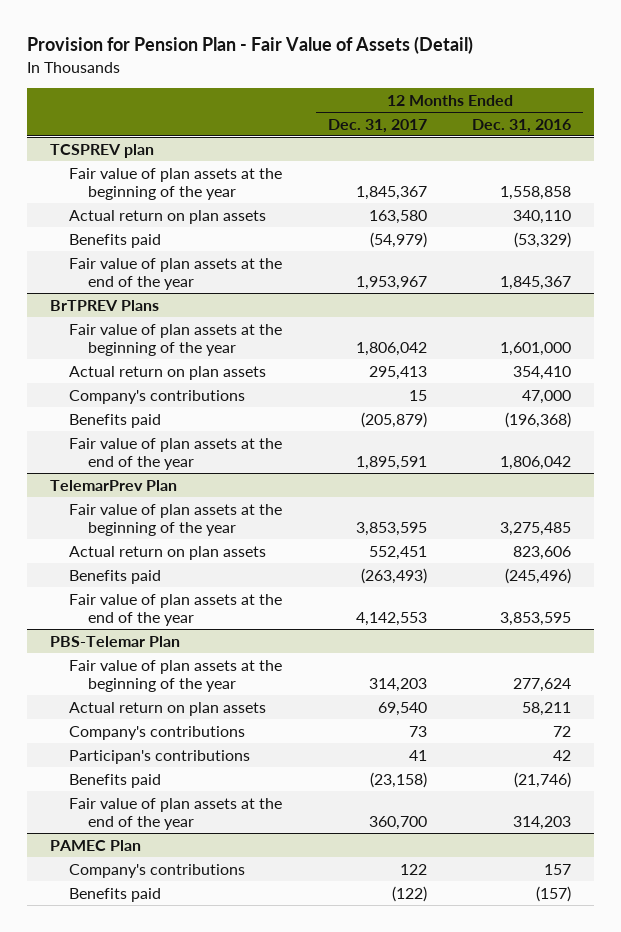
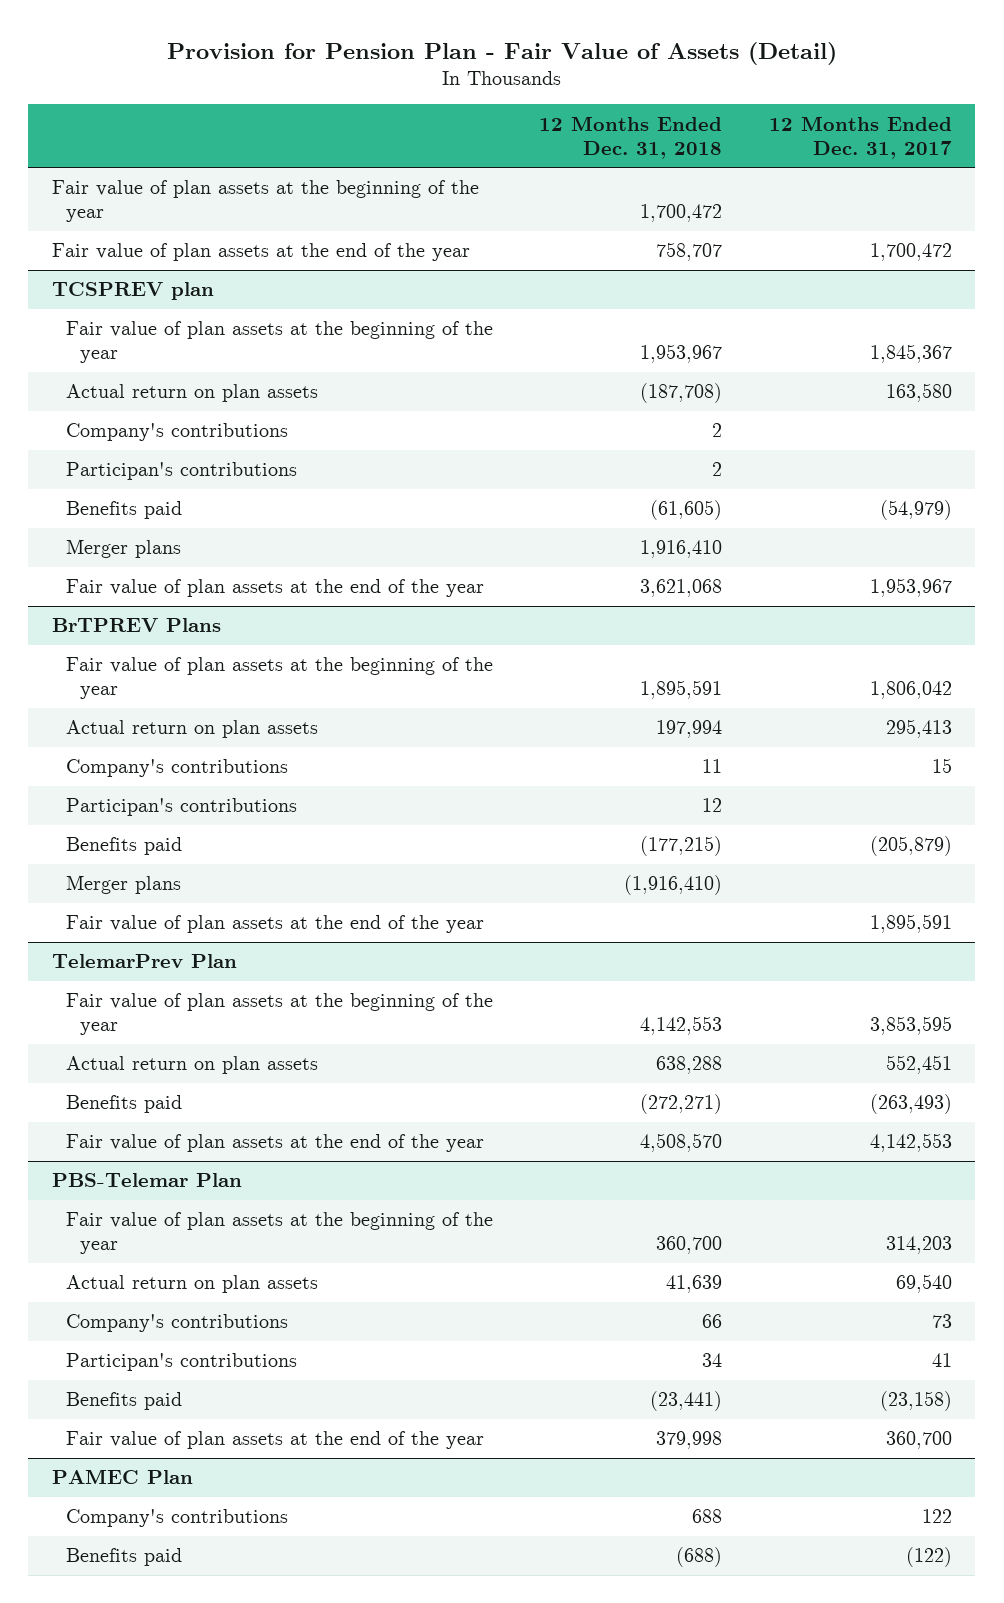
[472,118,572,133] Dec. 31, 2016 -> none
none -> [539,115,723,159] 12 Months Ended Dec. 31, 2018
none -> [51,180,479,223] Fair value of plan assets at the beginning of the year
none -> [51,243,470,262] Fair value of plan assets at the end of the year
none -> [65,423,288,442] Company's contributions
none -> [65,462,297,481] Participan's contributions
none -> [65,539,181,559] Merger plans
none -> [65,798,297,817] Participan's contributions
none -> [65,875,181,895] Merger plans

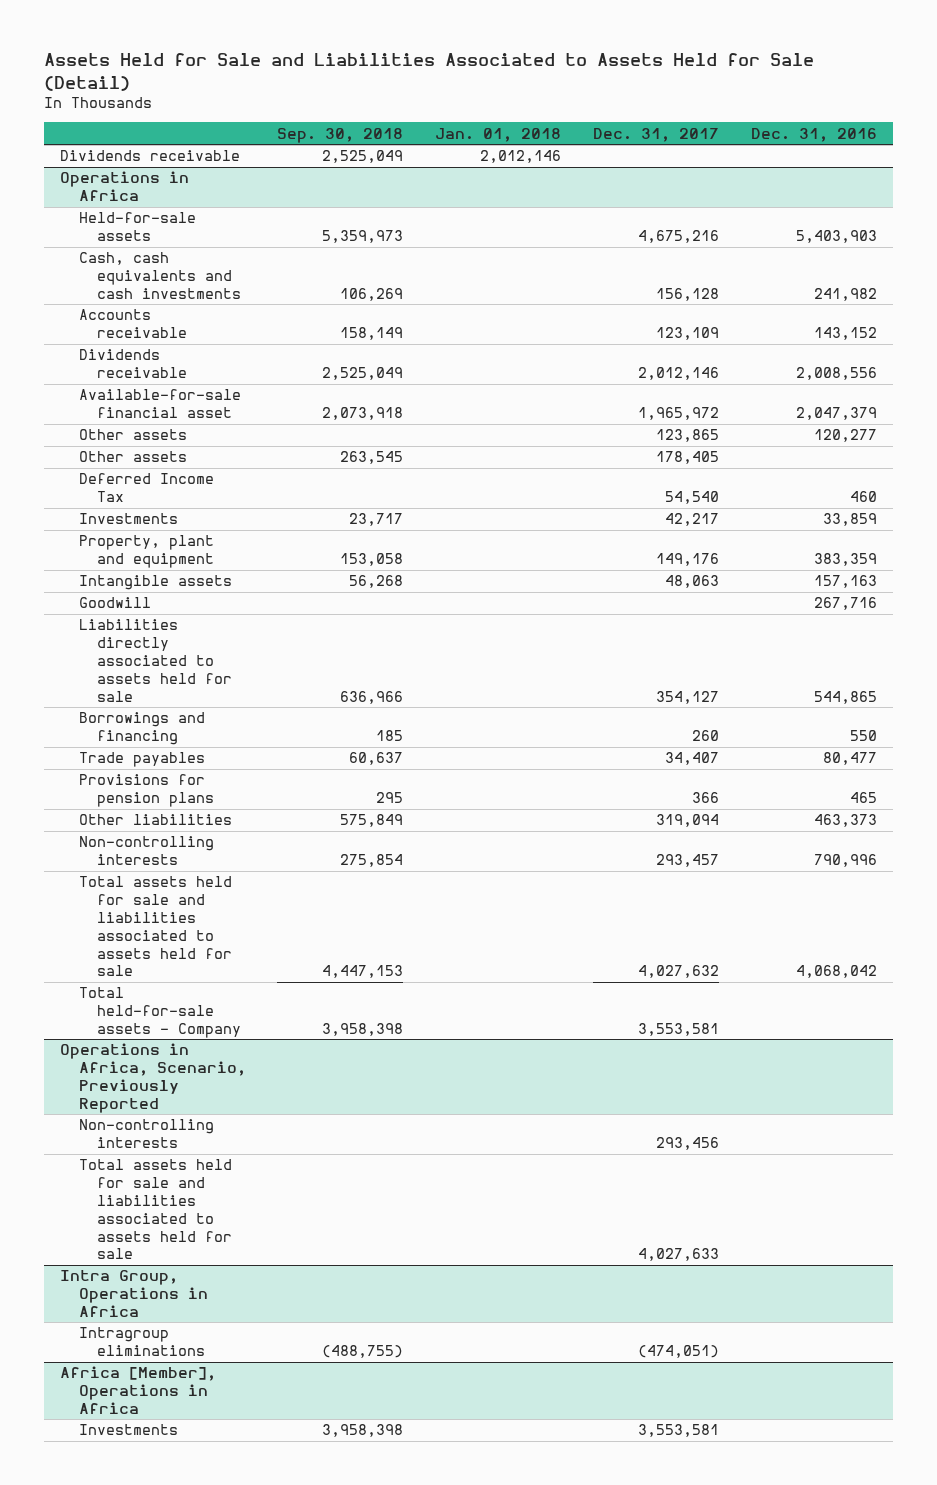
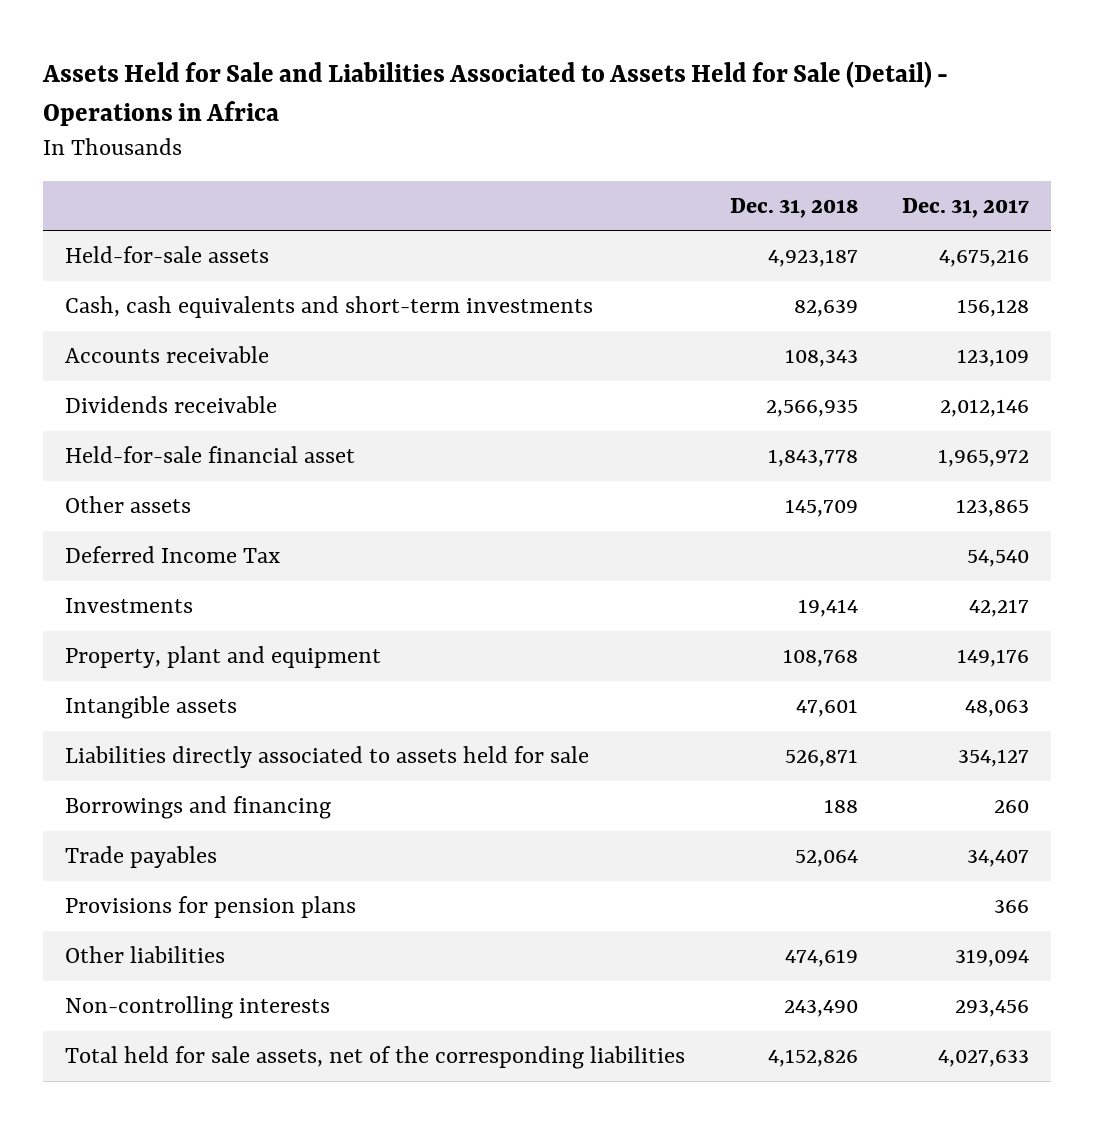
[44,53,815,91] Assets Held for Sale and Liabilities Associated to Assets Held for Sale (Detail) -> [41,61,948,127] Assets Held for Sale and Liabilities Associated to Assets Held for Sale (Detail) - Operations in Africa
[277,127,404,143] Sep. 30, 2018 -> none
[435,127,562,142] Jan. 01, 2018 -> none
[750,127,877,142] Dec. 31, 2016 -> none
none -> [729,197,858,218] Dec. 31, 2018
[60,150,241,162] Dividends receivable -> none
[60,171,190,202] Operations in Africa -> none
[78,252,242,299] Cash, cash equivalents and cash investments -> [65,296,594,319] Cash, cash equivalents and short-term investments
[78,389,241,419] Available-for-sale financial asset -> [65,446,356,464] Held-for-sale financial asset
[78,451,187,463] Other assets -> none
[78,597,151,609] Goodwill -> none
[78,836,214,866] Non-controlling interests -> none
[78,876,233,977] Total assets held for sale and liabilities associated to assets held for sale -> none
[78,987,242,1038] Total held-for-sale assets - Company -> none
[60,1043,246,1113] Operations in Africa, Scenario, Previously Reported -> none
[60,1270,208,1317] Intra Group, Operations in Africa -> none
[78,1327,206,1357] Intragroup eliminations -> none
[60,1366,217,1414] Africa [Member], Operations in Africa -> none
[78,1424,178,1436] Investments -> none
[78,1159,233,1260] Total assets held for sale and liabilities associated to assets held for sale -> [65,1046,686,1070] Total held for sale assets, net of the corresponding liabilities

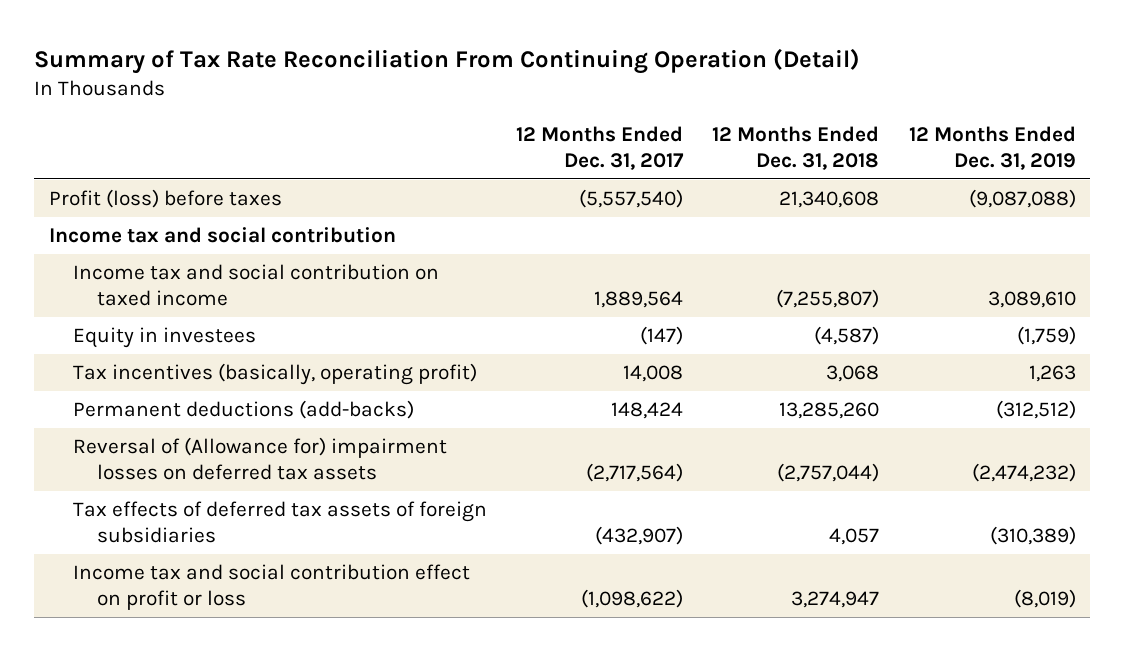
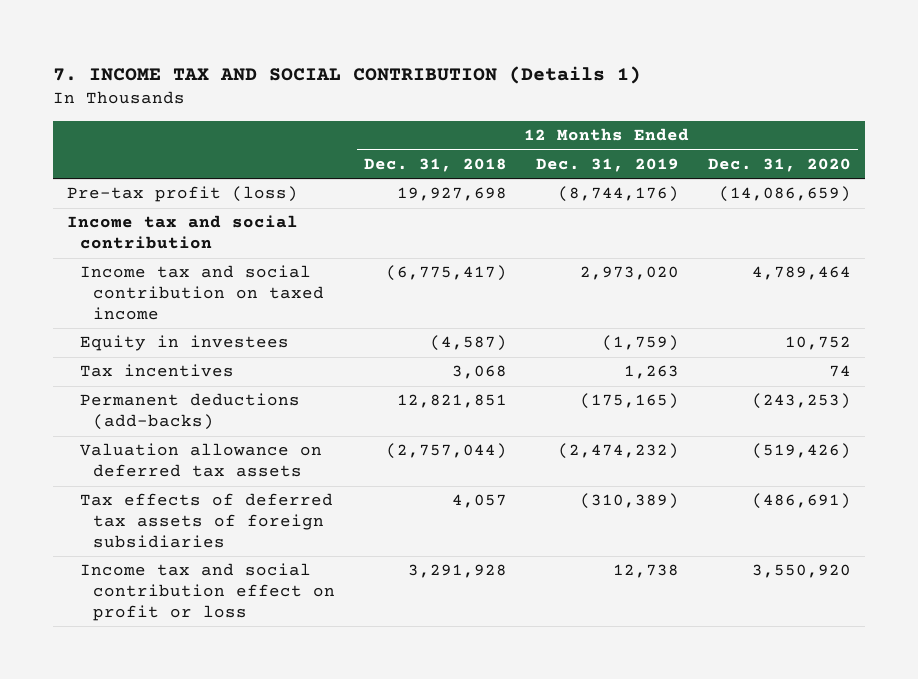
[34,47,861,74] Summary of Tax Rate Reconciliation From Continuing Operation (Detail) -> [52,65,641,84] 7. INCOME TAX AND SOCIAL CONTRIBUTION (Details 1)
[516,125,685,170] 12 Months Ended Dec. 31, 2017 -> none
none -> [707,157,851,172] Dec. 31, 2020
[49,189,283,209] Profit (loss) before taxes -> [66,186,298,203] Pre-tax profit (loss)
[779,191,880,209] 21,340,608 -> [397,187,508,202] 19,927,698
[968,189,1076,209] (9,087,088) -> [557,186,679,203] (8,744,176)
[776,289,880,309] (7,255,807) -> [386,265,508,282] (6,775,417)
[987,291,1076,309] 3,089,610 -> [579,266,679,281] 2,973,020
[72,363,477,386] Tax incentives (basically, operating profit) -> [80,364,235,378] Tax incentives
[779,402,880,420] 13,285,260 -> [397,394,508,409] 12,821,851
[995,400,1076,420] (312,512) -> [579,393,679,410] (175,165)
[72,437,447,481] Reversal of (Allowance for) impairment losses on deferred tax assets -> [80,443,323,478] Valuation allowance on deferred tax assets
[791,591,880,609] 3,274,947 -> [408,564,508,579] 3,291,928
[1013,589,1076,609] (8,019) -> [612,564,679,579] 12,738

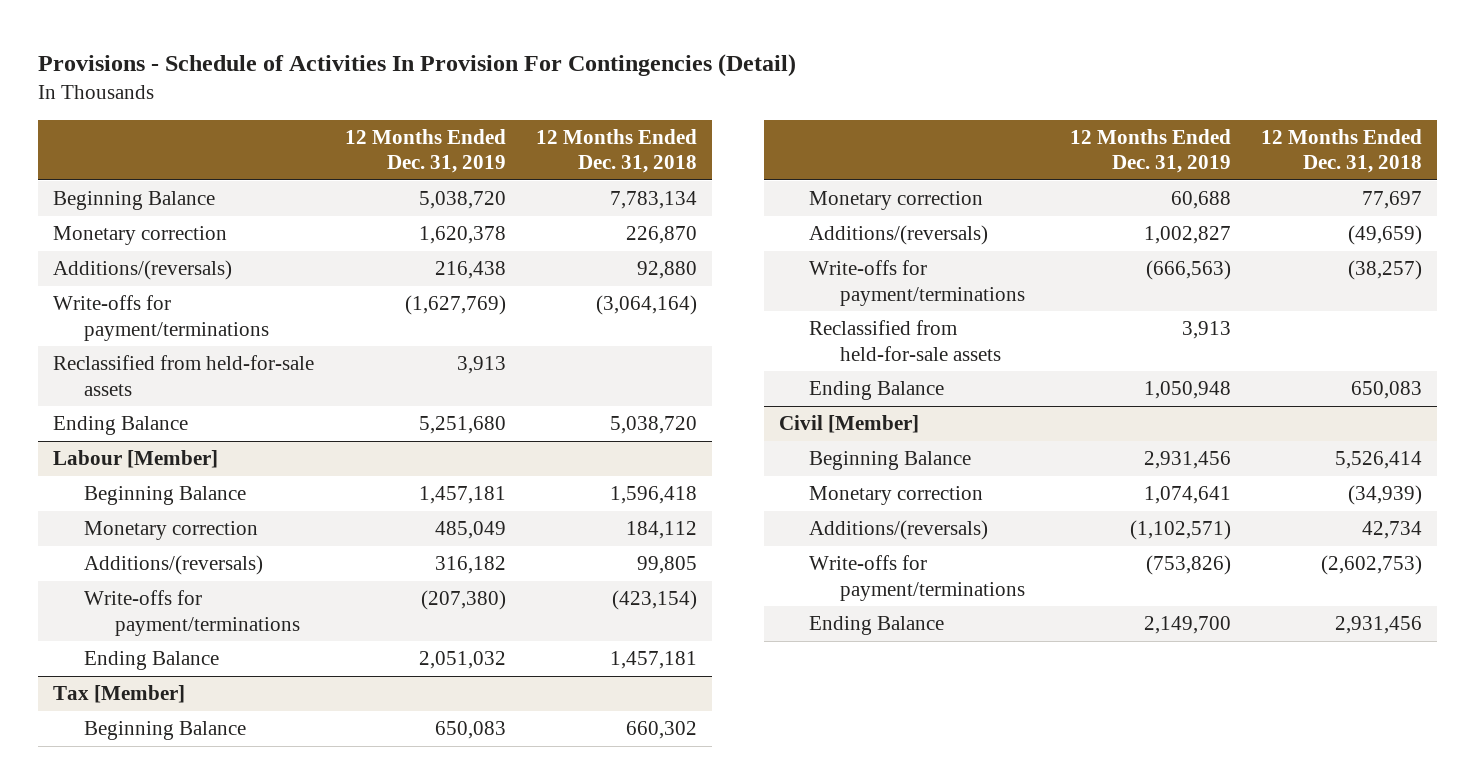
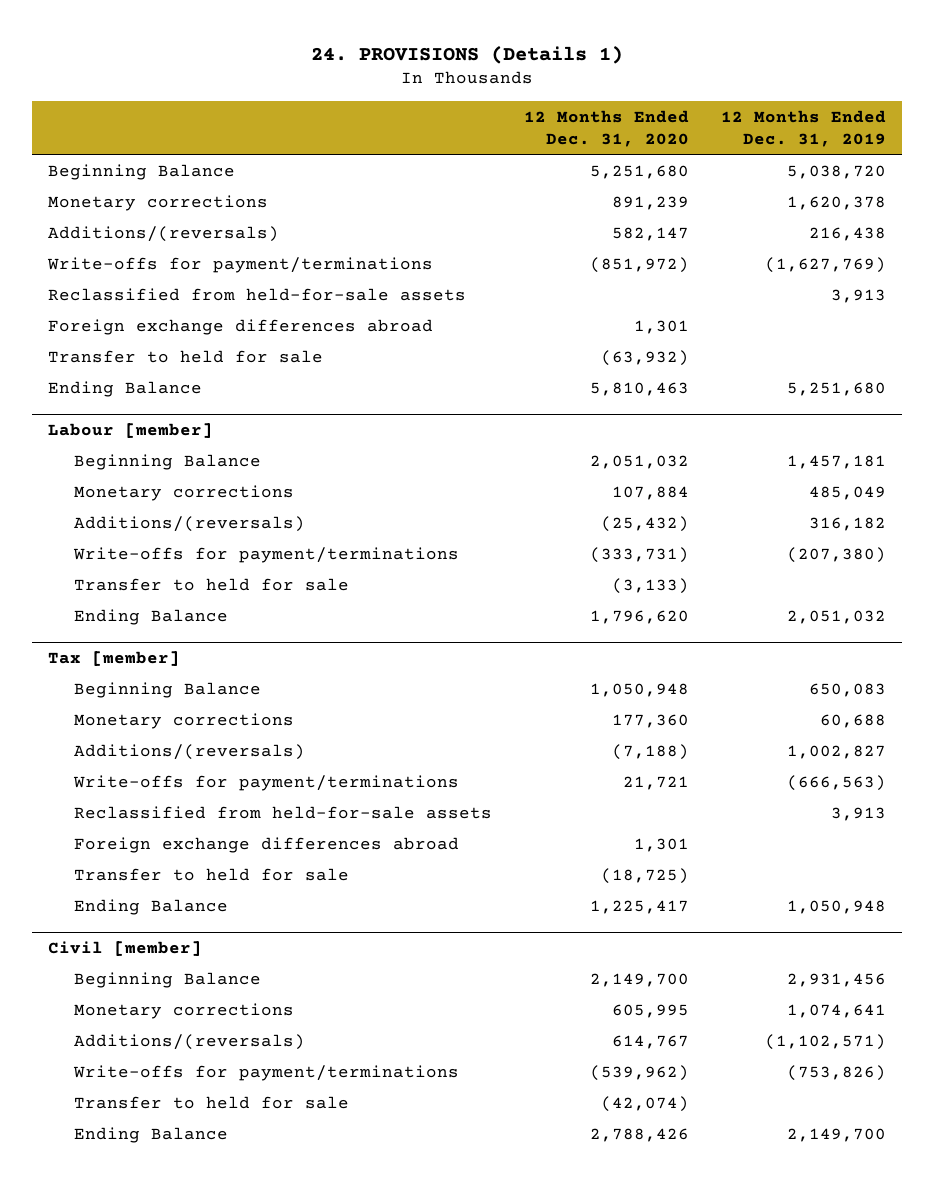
[38,53,797,77] Provisions - Schedule of Activities In Provision For Contingencies (Detail) -> [310,45,623,64] 24. PROVISIONS (Details 1)
[535,128,697,174] 12 Months Ended Dec. 31, 2018 -> none
none -> [524,109,690,147] 12 Months Ended Dec. 31, 2020
[53,226,228,246] Monetary correction -> [48,194,269,211] Monetary corrections
none -> [48,318,434,335] Foreign exchange differences abroad
none -> [48,349,324,363] Transfer to held for sale
[53,450,219,469] Labour [Member] -> [48,422,214,438] Labour [member]
[84,521,259,541] Monetary correction -> [74,484,295,501] Monetary corrections
none -> [74,577,350,591] Transfer to held for sale
[53,685,186,704] Tax [Member] -> [48,650,181,666] Tax [member]
[809,191,984,211] Monetary correction -> [74,712,295,729] Monetary corrections
none -> [74,836,460,853] Foreign exchange differences abroad
none -> [74,867,350,881] Transfer to held for sale
[778,415,919,434] Civil [Member] -> [48,940,203,956] Civil [member]
[809,486,984,506] Monetary correction -> [74,1002,295,1019] Monetary corrections
none -> [74,1095,350,1109] Transfer to held for sale

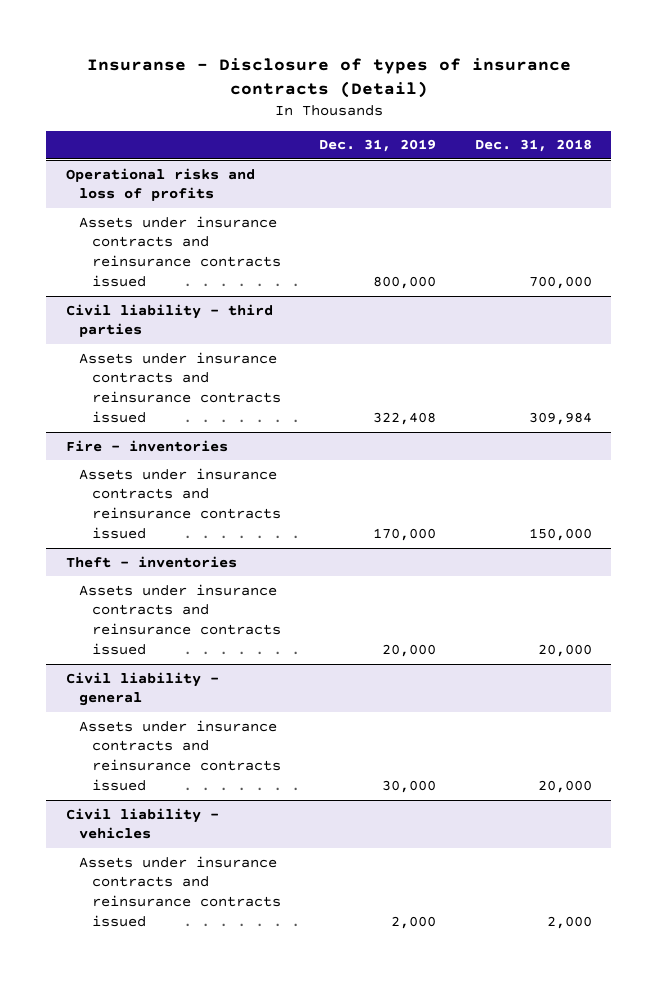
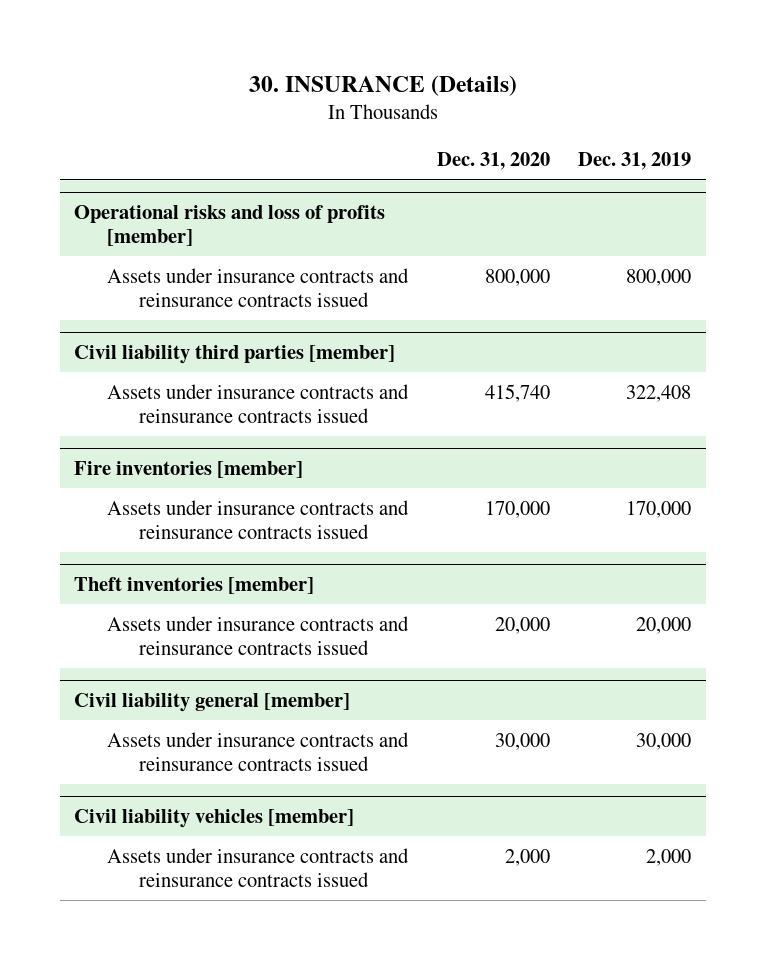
[86,58,571,99] Insuranse - Disclosure of types of insurance contracts (Detail) -> [248,74,517,96] 30. INSURANCE (Details)
[475,139,593,153] Dec. 31, 2018 -> none
none -> [436,151,550,170] Dec. 31, 2020
[65,167,255,202] Operational risks and loss of profits -> [74,204,386,247] Operational risks and loss of profits [member]
[65,303,273,338] Civil liability - third parties -> [74,344,396,364] Civil liability third parties [member]
[65,439,228,452] Fire - inventories -> [74,460,304,478] Fire inventories [member]
[65,555,237,568] Theft - inventories -> [74,576,315,594] Theft inventories [member]
[65,671,219,707] Civil liability - general -> [74,692,351,712] Civil liability general [member]
[65,807,219,840] Civil liability - vehicles -> [74,808,355,828] Civil liability vehicles [member]

